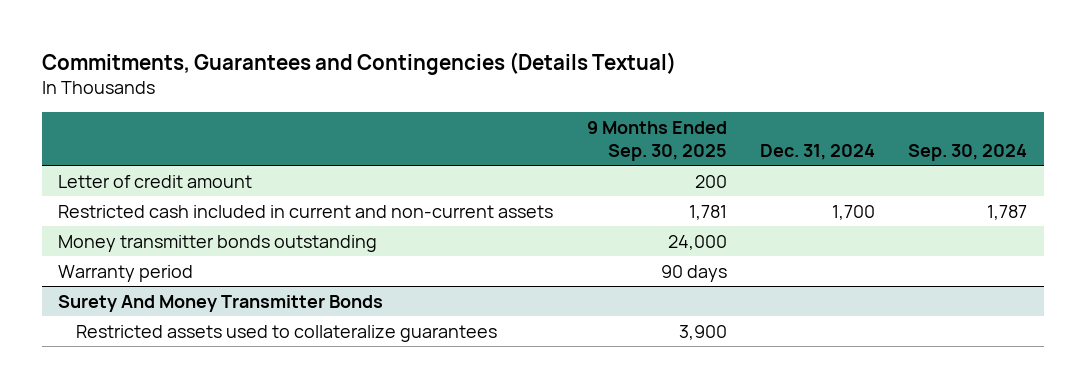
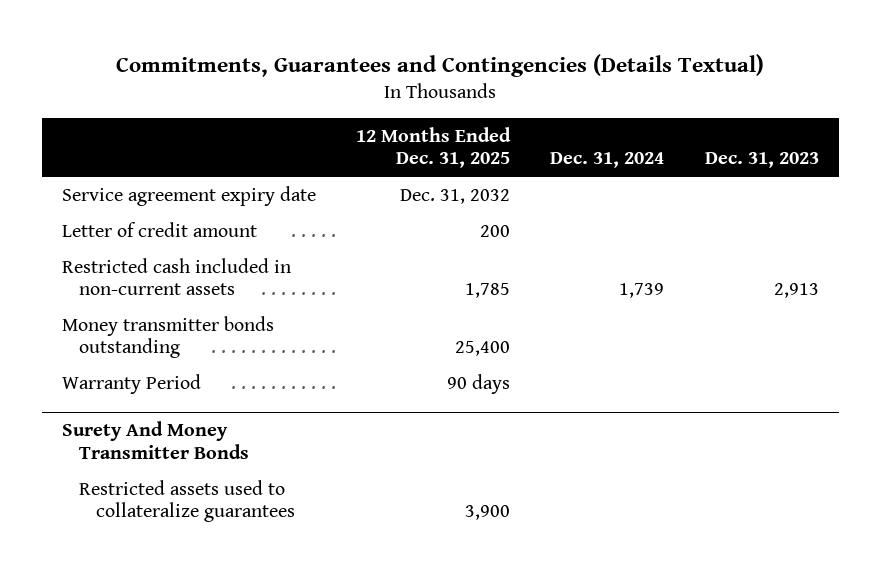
[586,120,727,161] 9 Months Ended Sep. 30, 2025 -> none
[908,143,1028,161] Sep. 30, 2024 -> none
none -> [356,126,512,169] 12 Months Ended Dec. 31, 2025
none -> [704,152,819,169] Dec. 31, 2023
none -> [62,185,317,206] Service agreement expiry date
[58,204,554,218] Restricted cash included in current and non-current assets -> [62,257,292,296] Restricted cash included in non-current assets
[831,204,875,220] 1,700 -> [619,283,665,299] 1,739
[58,264,194,282] Warranty period -> [62,373,202,394] Warranty Period

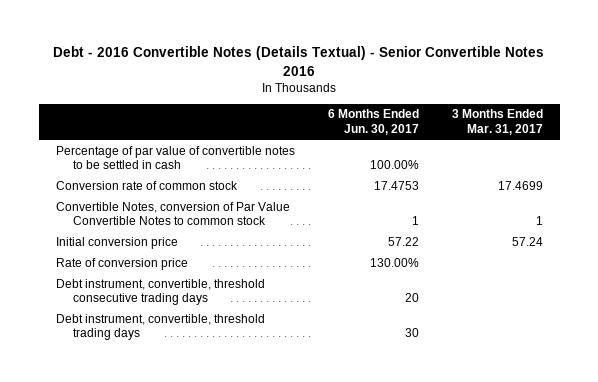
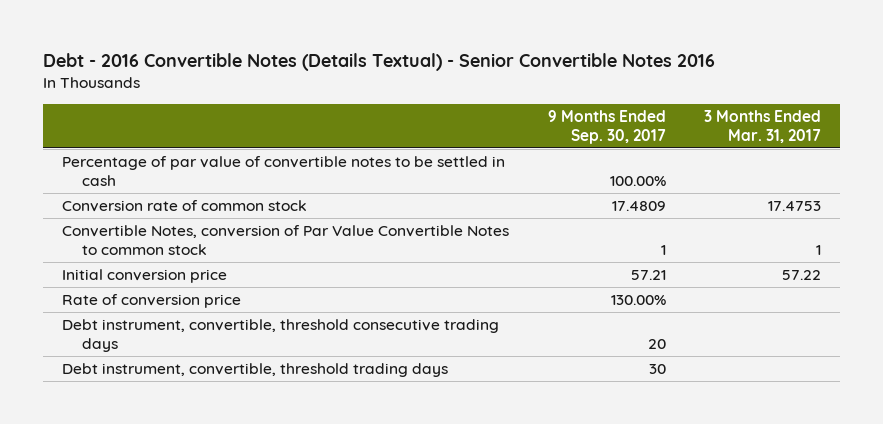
[327,109,419,135] 6 Months Ended Jun. 30, 2017 -> none
none -> [547,109,666,144] 9 Months Ended Sep. 30, 2017
[497,180,543,190] 17.4699 -> [767,201,821,212] 17.4753
[511,236,543,246] 57.24 -> [781,270,821,281] 57.22

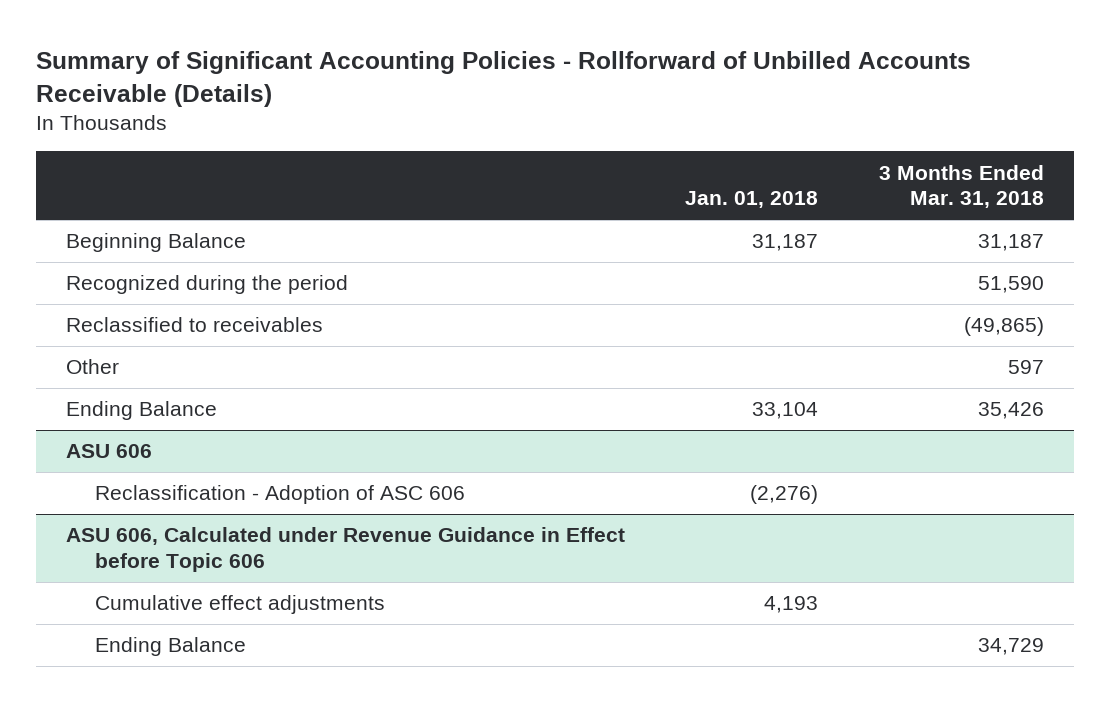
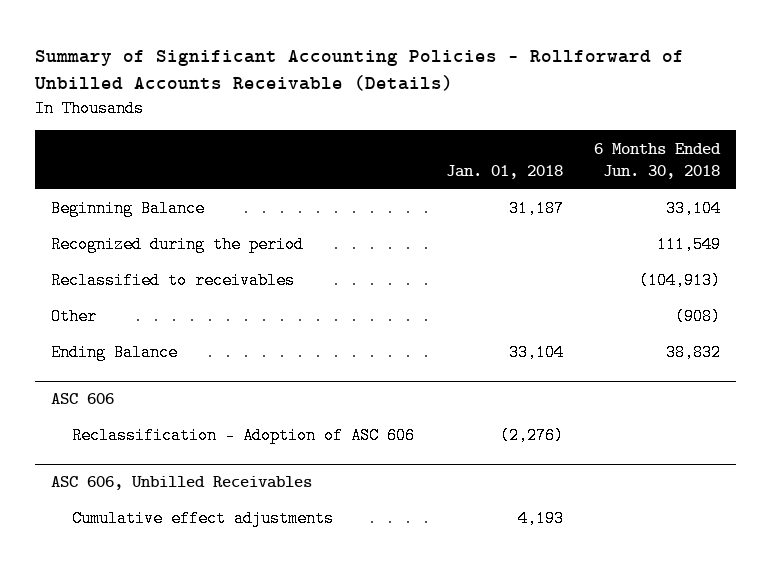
[878,164,1044,209] 3 Months Ended Mar. 31, 2018 -> none
none -> [594,142,722,180] 6 Months Ended Jun. 30, 2018
[65,444,152,459] ASU 606 -> [50,393,114,405] ASC 606
[65,527,625,573] ASU 606, Calculated under Revenue Guidance in Effect before Topic 606 -> [50,476,312,491] ASC 606, Unbilled Receivables
[94,637,246,657] Ending Balance -> none

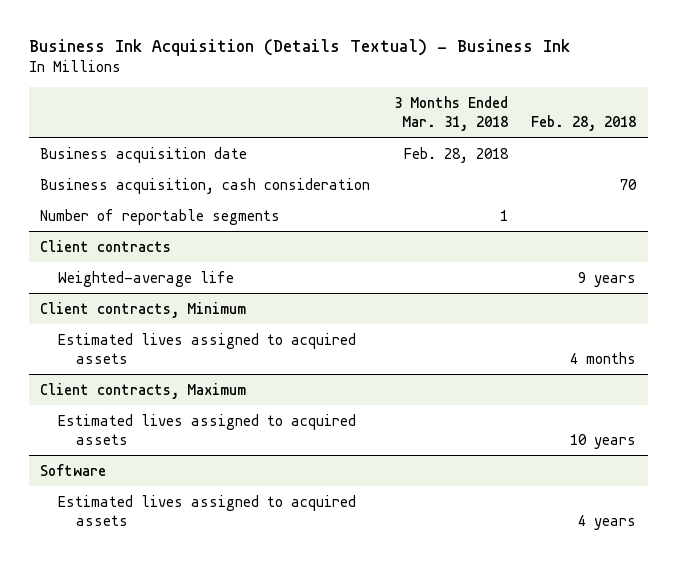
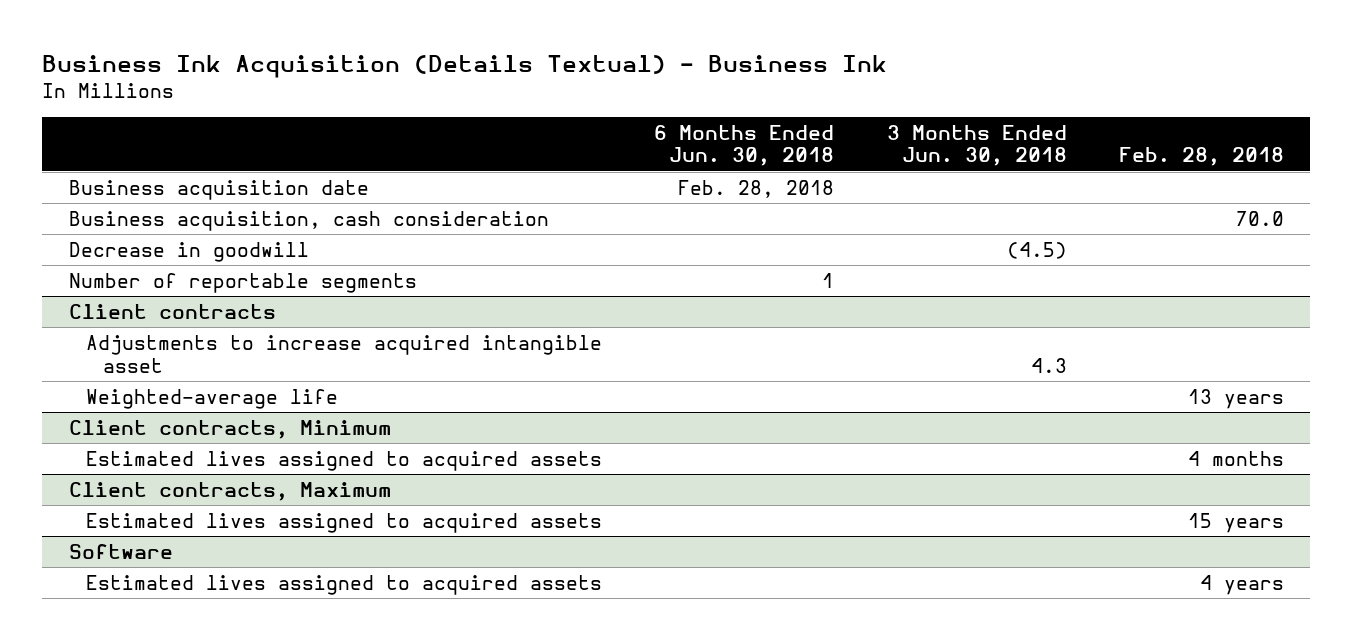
[393,95,508,131] 3 Months Ended Mar. 31, 2018 -> none
none -> [654,124,835,167] 6 Months Ended Jun. 30, 2018
none -> [886,124,1067,167] 3 Months Ended Jun. 30, 2018
[620,178,638,190] 70 -> [1236,210,1285,226] 70.0
none -> [68,241,309,262] Decrease in goodwill
none -> [85,334,602,373] Adjustments to increase acquired intangible asset
[578,271,637,287] 9 years -> [1188,388,1285,409] 13 years
[570,433,637,449] 10 years -> [1188,512,1285,533] 15 years

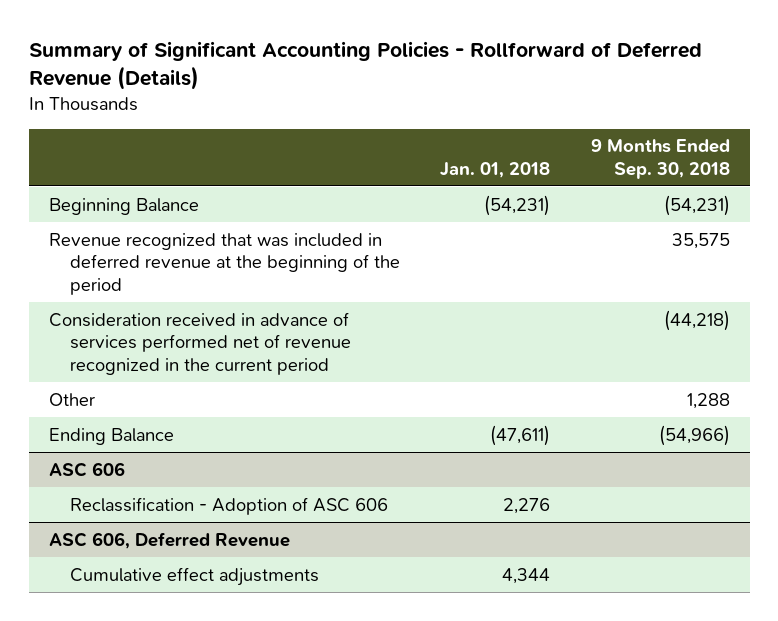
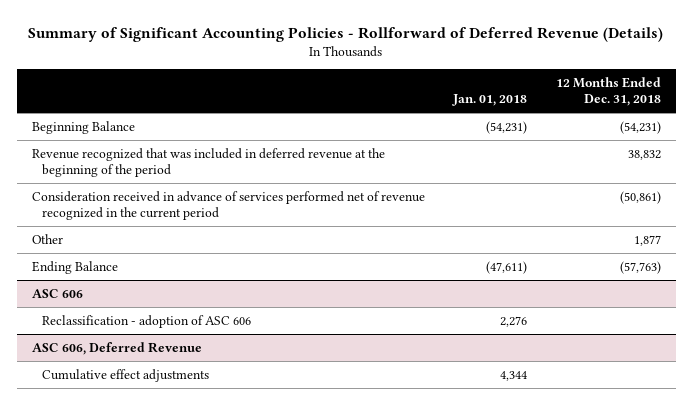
[590,139,730,179] 9 Months Ended Sep. 30, 2018 -> none
none -> [556,76,662,107] 12 Months Ended Dec. 31, 2018
[70,496,389,515] Reclassification - Adoption of ASC 606 -> [41,314,251,328] Reclassification - adoption of ASC 606

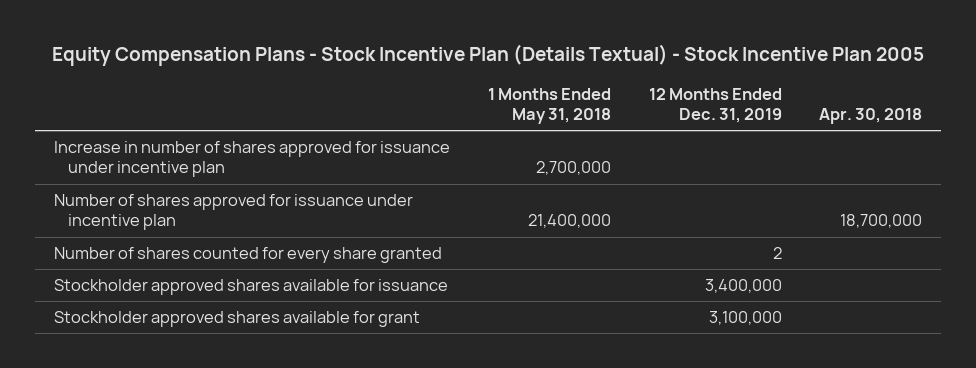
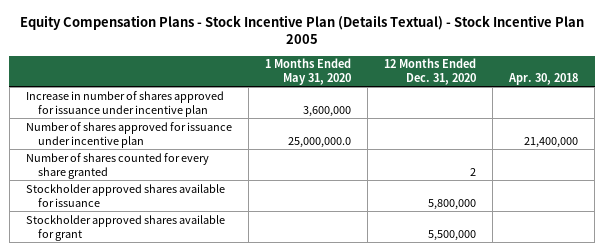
[487,87,611,124] 1 Months Ended May 31, 2018 -> none
[648,87,782,123] 12 Months Ended Dec. 31, 2019 -> none
none -> [265,58,352,86] 1 Months Ended May 31, 2020
none -> [384,58,477,86] 12 Months Ended Dec. 31, 2020
[840,214,923,229] 18,700,000 -> [524,136,579,148] 21,400,000

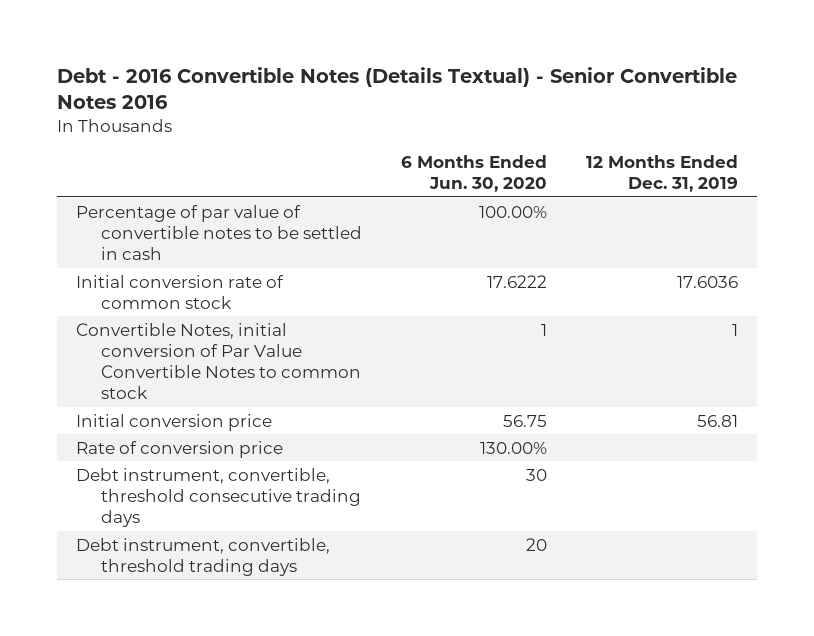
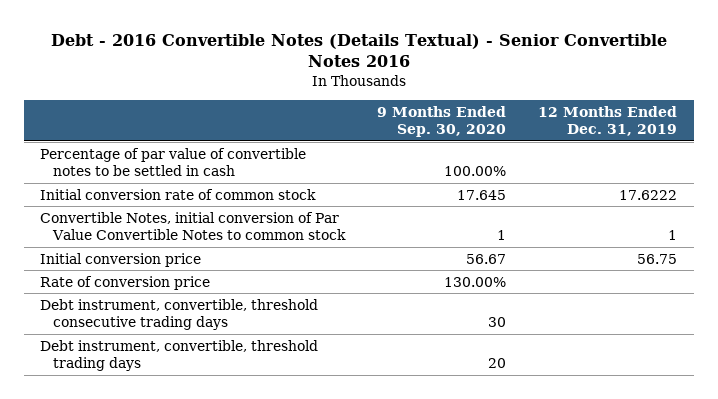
[401,154,548,192] 6 Months Ended Jun. 30, 2020 -> none
none -> [377,105,507,138] 9 Months Ended Sep. 30, 2020
[676,275,738,288] 17.6036 -> [619,189,678,200] 17.6222
[696,414,738,427] 56.81 -> [637,253,678,264] 56.75

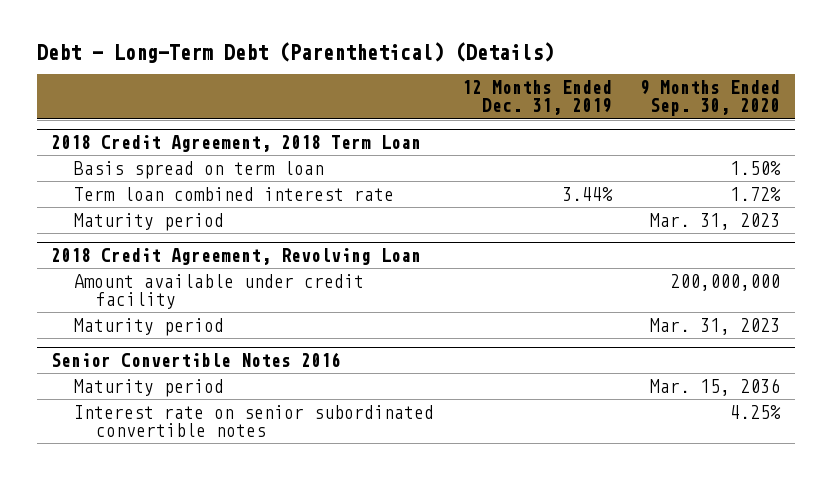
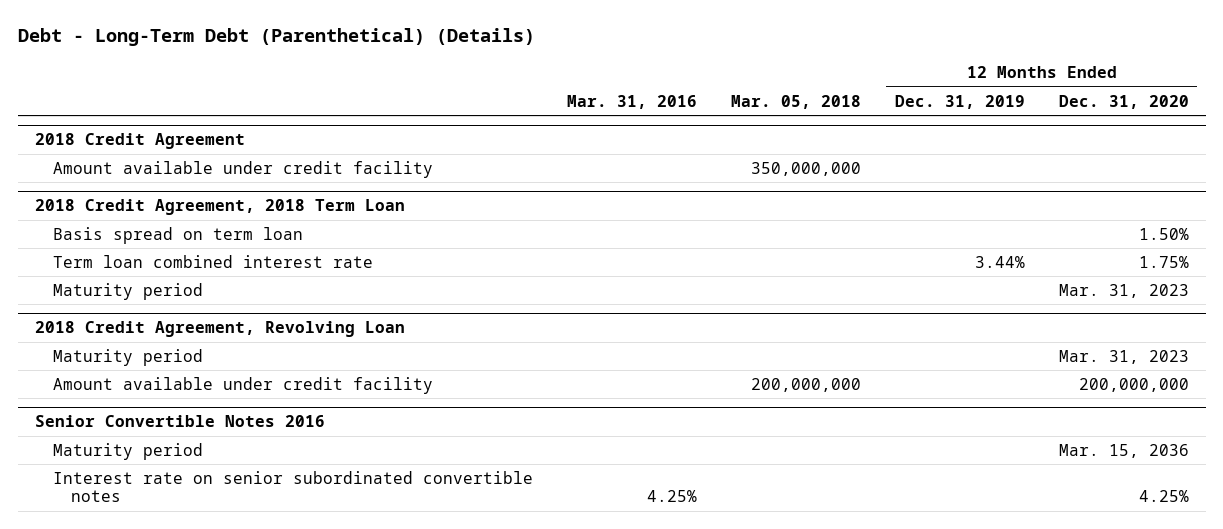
[640,79,781,117] 9 Months Ended Sep. 30, 2020 -> none
none -> [566,94,697,109] Mar. 31, 2016
none -> [730,94,861,109] Mar. 05, 2018
none -> [1058,94,1189,109] Dec. 31, 2020
none -> [34,133,245,150] 2018 Credit Agreement
none -> [52,160,433,178] Amount available under credit facility
[73,273,364,310] Amount available under credit facility -> [52,376,433,394] Amount available under credit facility

